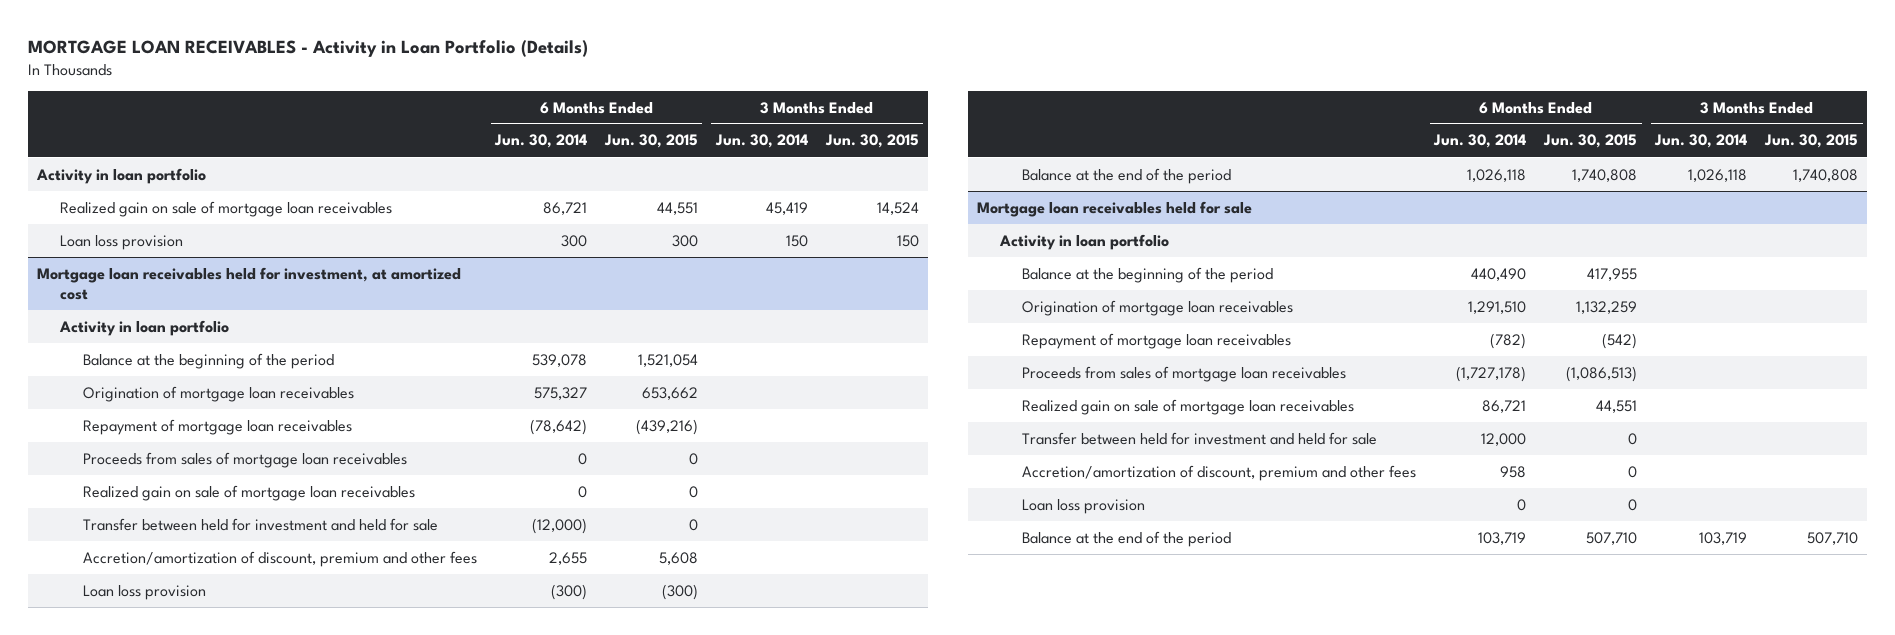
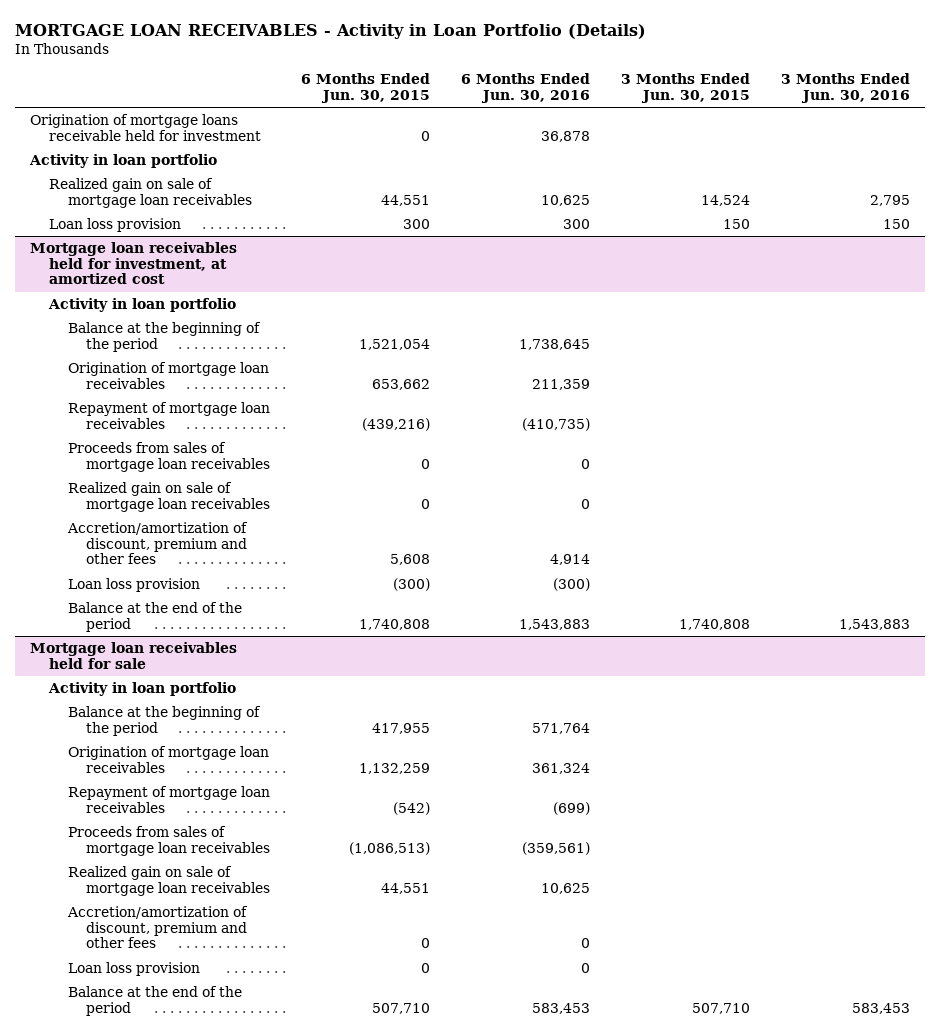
[494,134,588,149] Jun. 30, 2014 -> none
[714,134,808,149] Jun. 30, 2014 -> none
none -> [461,73,591,104] 6 Months Ended Jun. 30, 2016
none -> [780,73,910,104] 3 Months Ended Jun. 30, 2016
none -> [30,114,261,141] Origination of mortgage loans receivable held for investment
[83,517,439,531] Transfer between held for investment and held for sale -> none
[1022,431,1378,445] Transfer between held for investment and held for sale -> none

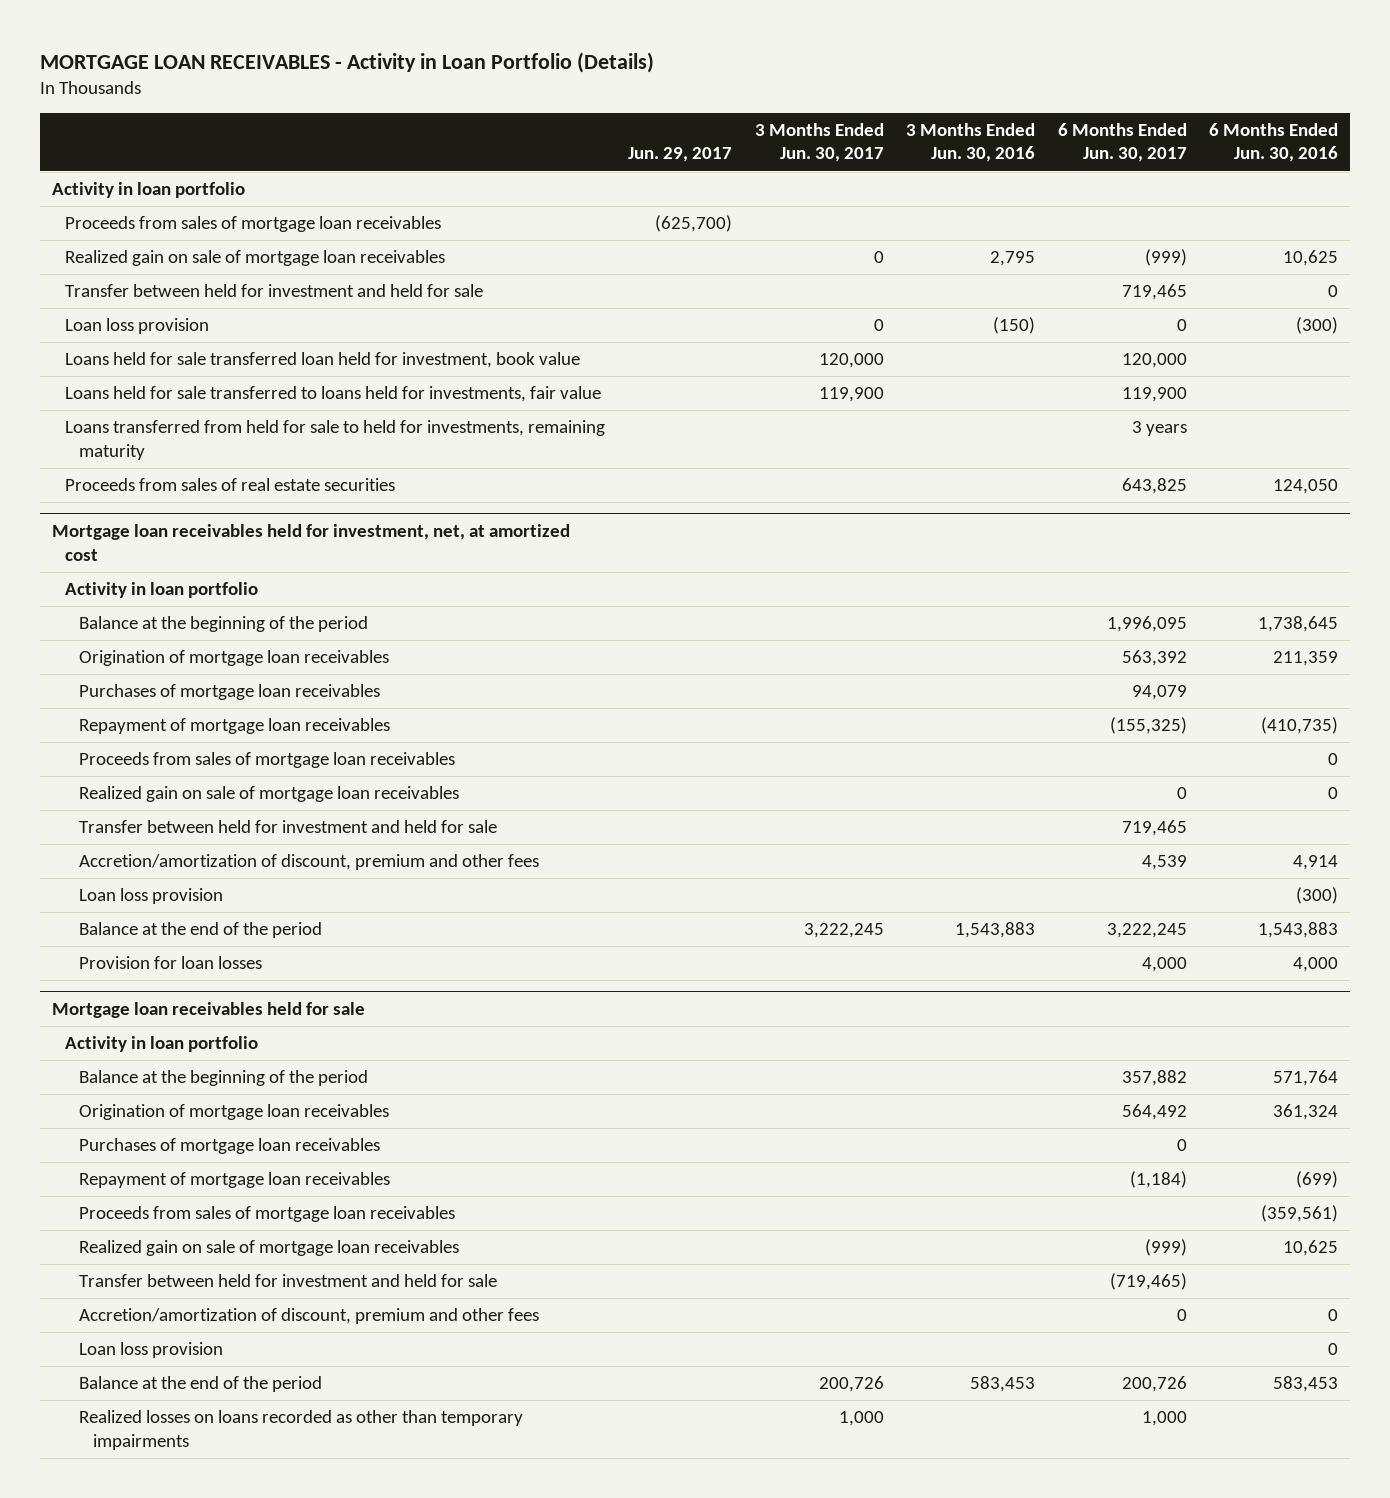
[301,73,431,104] 6 Months Ended Jun. 30, 2015 -> none
[621,73,751,104] 3 Months Ended Jun. 30, 2015 -> none
none -> [627,147,732,163] Jun. 29, 2017
none -> [754,122,884,163] 3 Months Ended Jun. 30, 2017
none -> [1057,122,1187,163] 6 Months Ended Jun. 30, 2017
[30,114,261,141] Origination of mortgage loans receivable held for investment -> none
none -> [65,216,442,233] Proceeds from sales of mortgage loan receivables
none -> [65,284,484,298] Transfer between held for investment and held for sale
[563,219,591,230] 300 -> [1296,317,1339,335] (300)
[882,219,910,230] 150 -> [993,317,1036,335] (150)
none -> [65,352,581,369] Loans held for sale transferred loan held for investment, book value
none -> [65,386,602,403] Loans held for sale transferred to loans held for investments, fair value
none -> [65,420,606,460] Loans transferred from held for sale to held for investments, remaining maturity
none -> [65,478,396,492] Proceeds from sales of real estate securities
[30,242,238,285] Mortgage loan receivables held for investment, at amortized cost -> [51,523,570,561] Mortgage loan receivables held for investment, net, at amortized cost
none -> [78,684,380,701] Purchases of mortgage loan receivables
none -> [78,820,497,834] Transfer between held for investment and held for sale
none -> [78,956,262,970] Provision for loan losses
none -> [78,1138,380,1155] Purchases of mortgage loan receivables
none -> [78,1274,497,1288] Transfer between held for investment and held for sale
none -> [78,1410,523,1450] Realized losses on loans recorded as other than temporary impairments

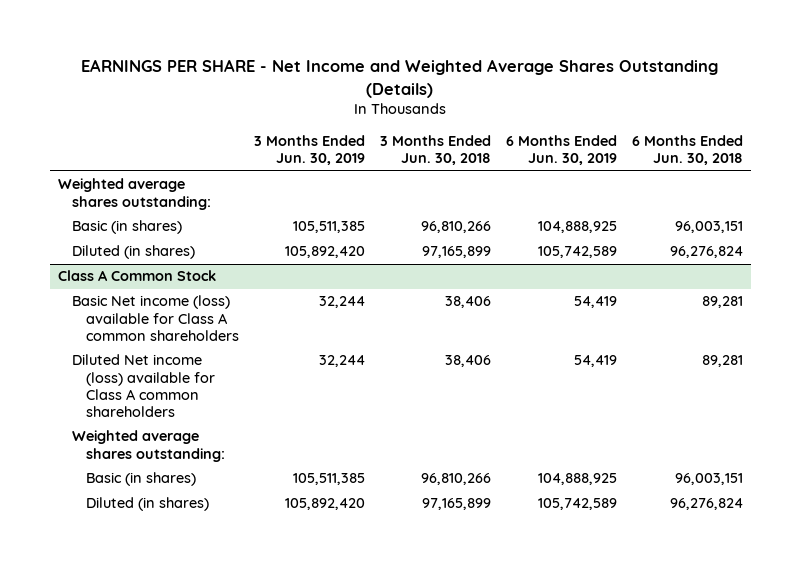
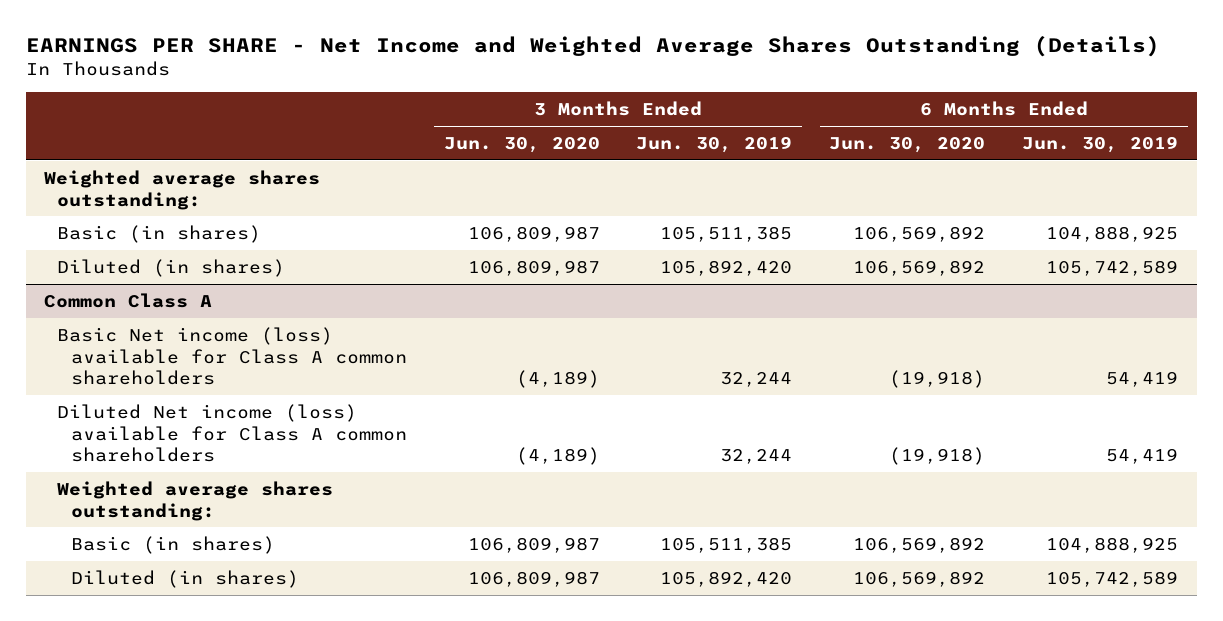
[380,135,492,166] 3 Months Ended Jun. 30, 2018 -> none
[632,135,744,166] 6 Months Ended Jun. 30, 2018 -> none
none -> [443,136,600,153] Jun. 30, 2020
none -> [829,136,986,153] Jun. 30, 2020
[57,270,216,282] Class A Common Stock -> [44,292,213,308] Common Class A

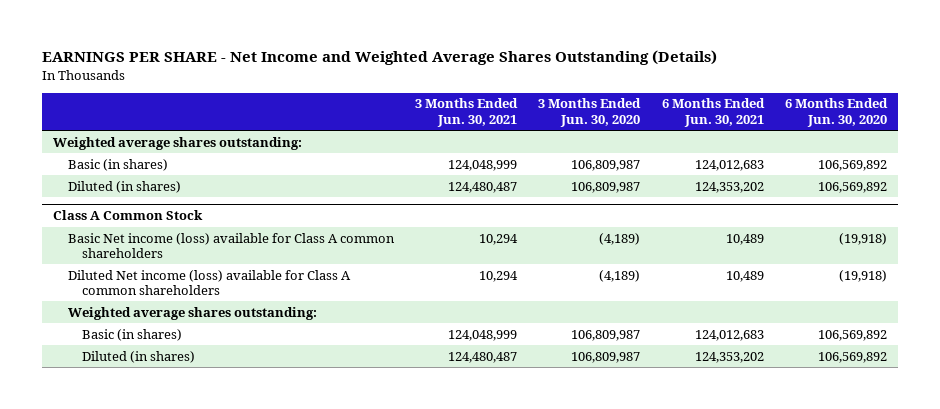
[636,135,793,153] Jun. 30, 2019 -> none
[1022,135,1179,153] Jun. 30, 2019 -> none
none -> [414,98,518,127] 3 Months Ended Jun. 30, 2021
none -> [661,98,765,127] 6 Months Ended Jun. 30, 2021
[44,292,213,308] Common Class A -> [52,210,203,221] Class A Common Stock

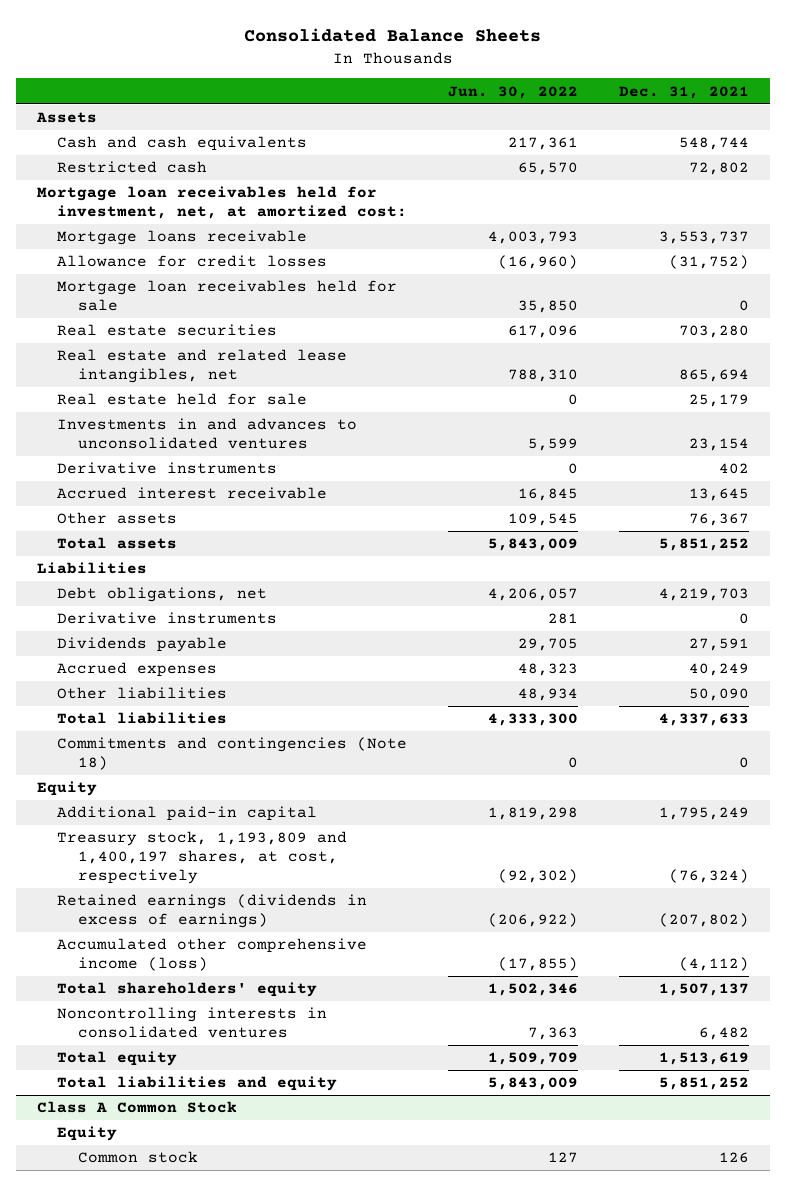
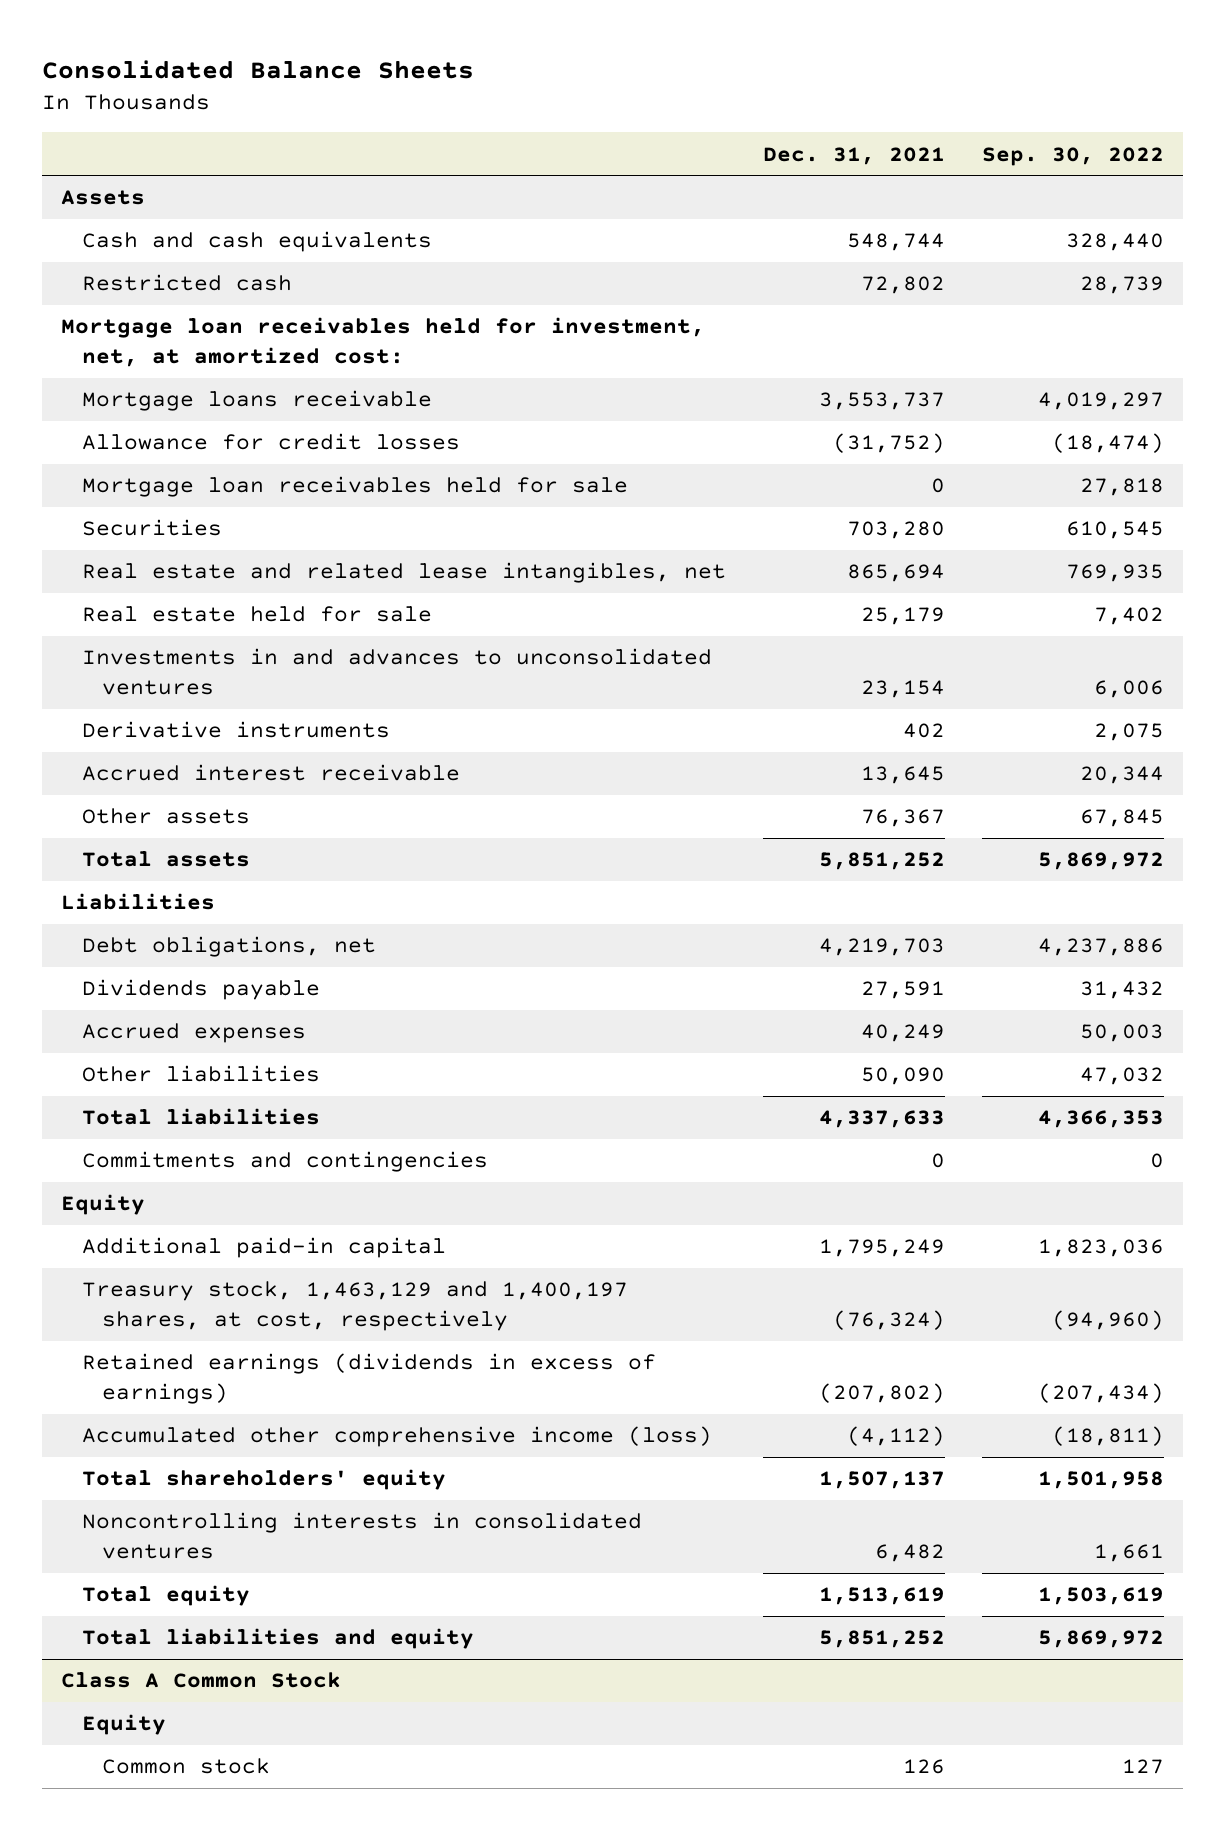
[448,85,579,99] Jun. 30, 2022 -> none
none -> [982,146,1165,166] Sep. 30, 2022
[57,324,278,337] Real estate securities -> [81,519,222,537] Securities
[57,612,278,625] Derivative instruments -> none
[57,737,408,770] Commitments and contingencies (Note 18) -> [81,1151,488,1173] Commitments and contingencies
[57,831,348,884] Treasury stock, 1,193,809 and 1,400,197 shares, at cost, respectively -> [81,1281,628,1331] Treasury stock, 1,463,129 and 1,400,197 shares, at cost, respectively

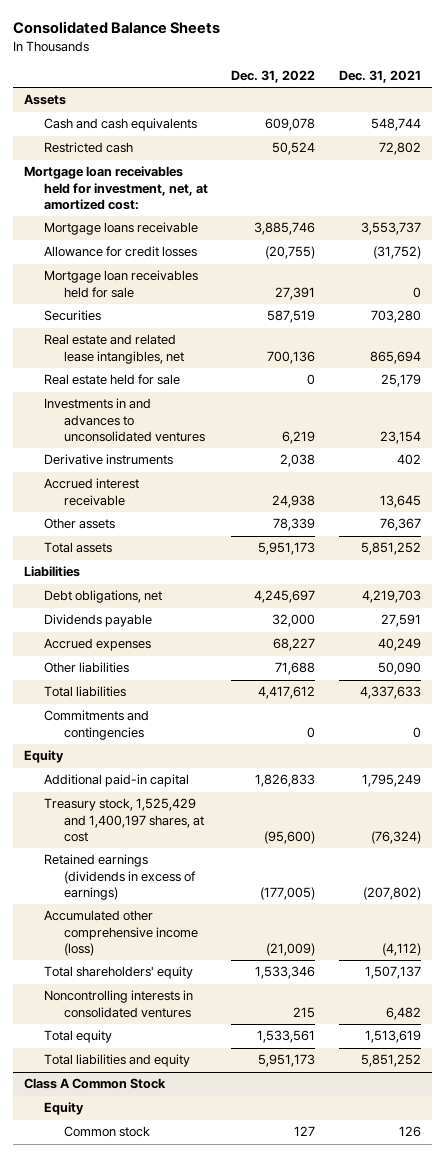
[982,146,1165,166] Sep. 30, 2022 -> none
none -> [231,69,316,83] Dec. 31, 2022
[81,1281,628,1331] Treasury stock, 1,463,129 and 1,400,197 shares, at cost, respectively -> [44,798,204,843] Treasury stock, 1,525,429 and 1,400,197 shares, at cost

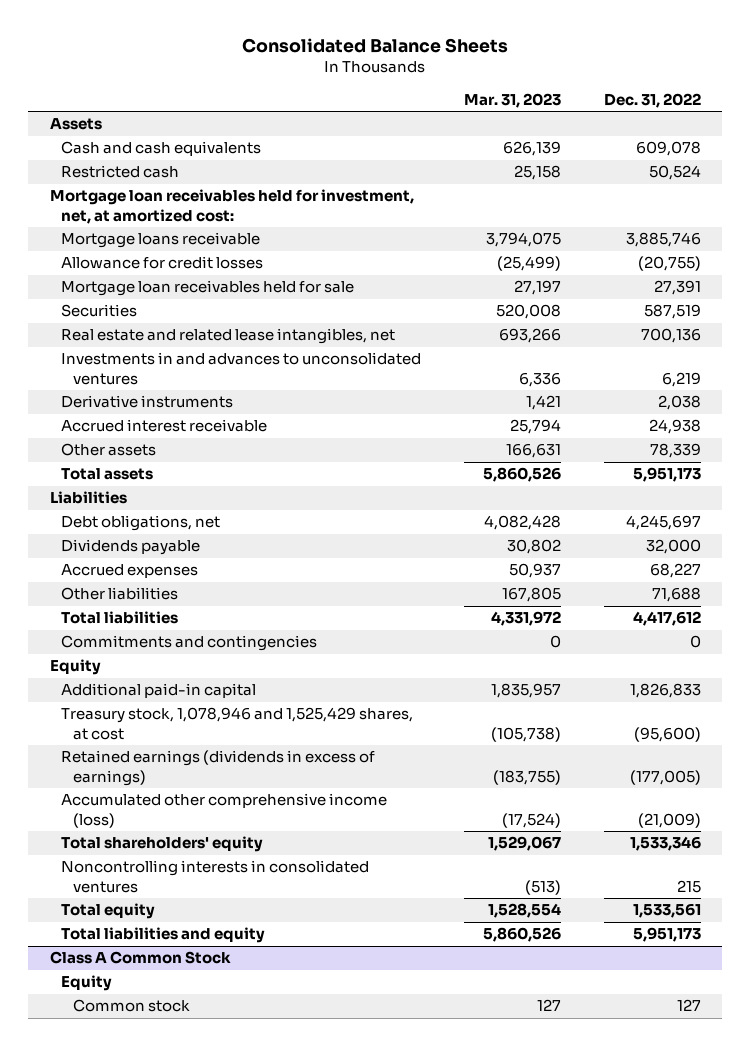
[338,69,421,83] Dec. 31, 2021 -> none
none -> [464,92,562,108] Mar. 31, 2023
[44,374,181,386] Real estate held for sale -> none
[44,798,204,843] Treasury stock, 1,525,429 and 1,400,197 shares, at cost -> [61,707,414,740] Treasury stock, 1,078,946 and 1,525,429 shares, at cost

